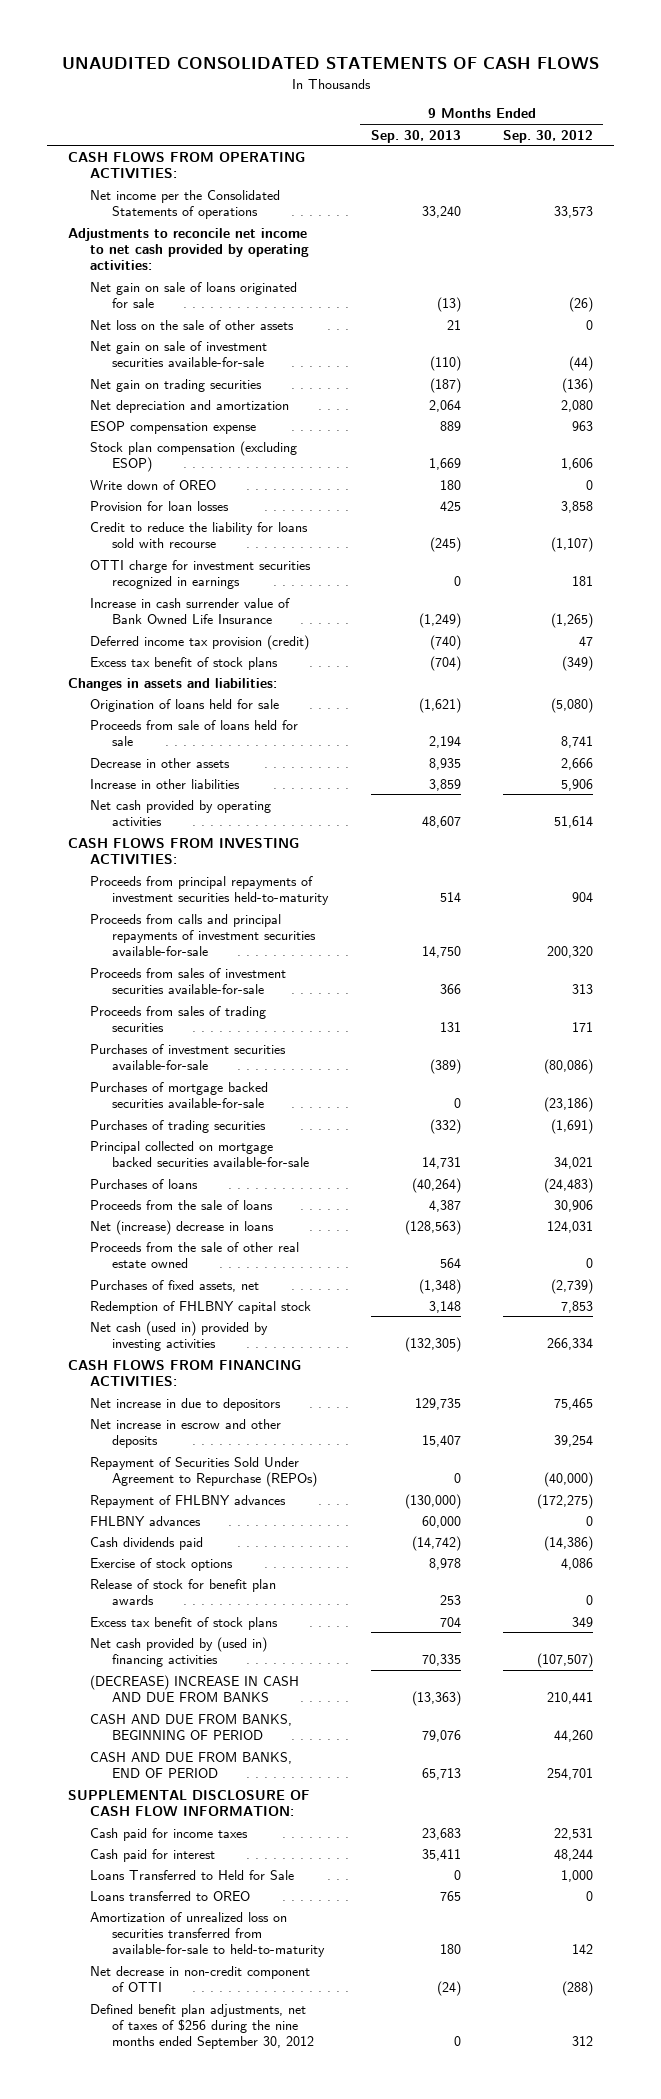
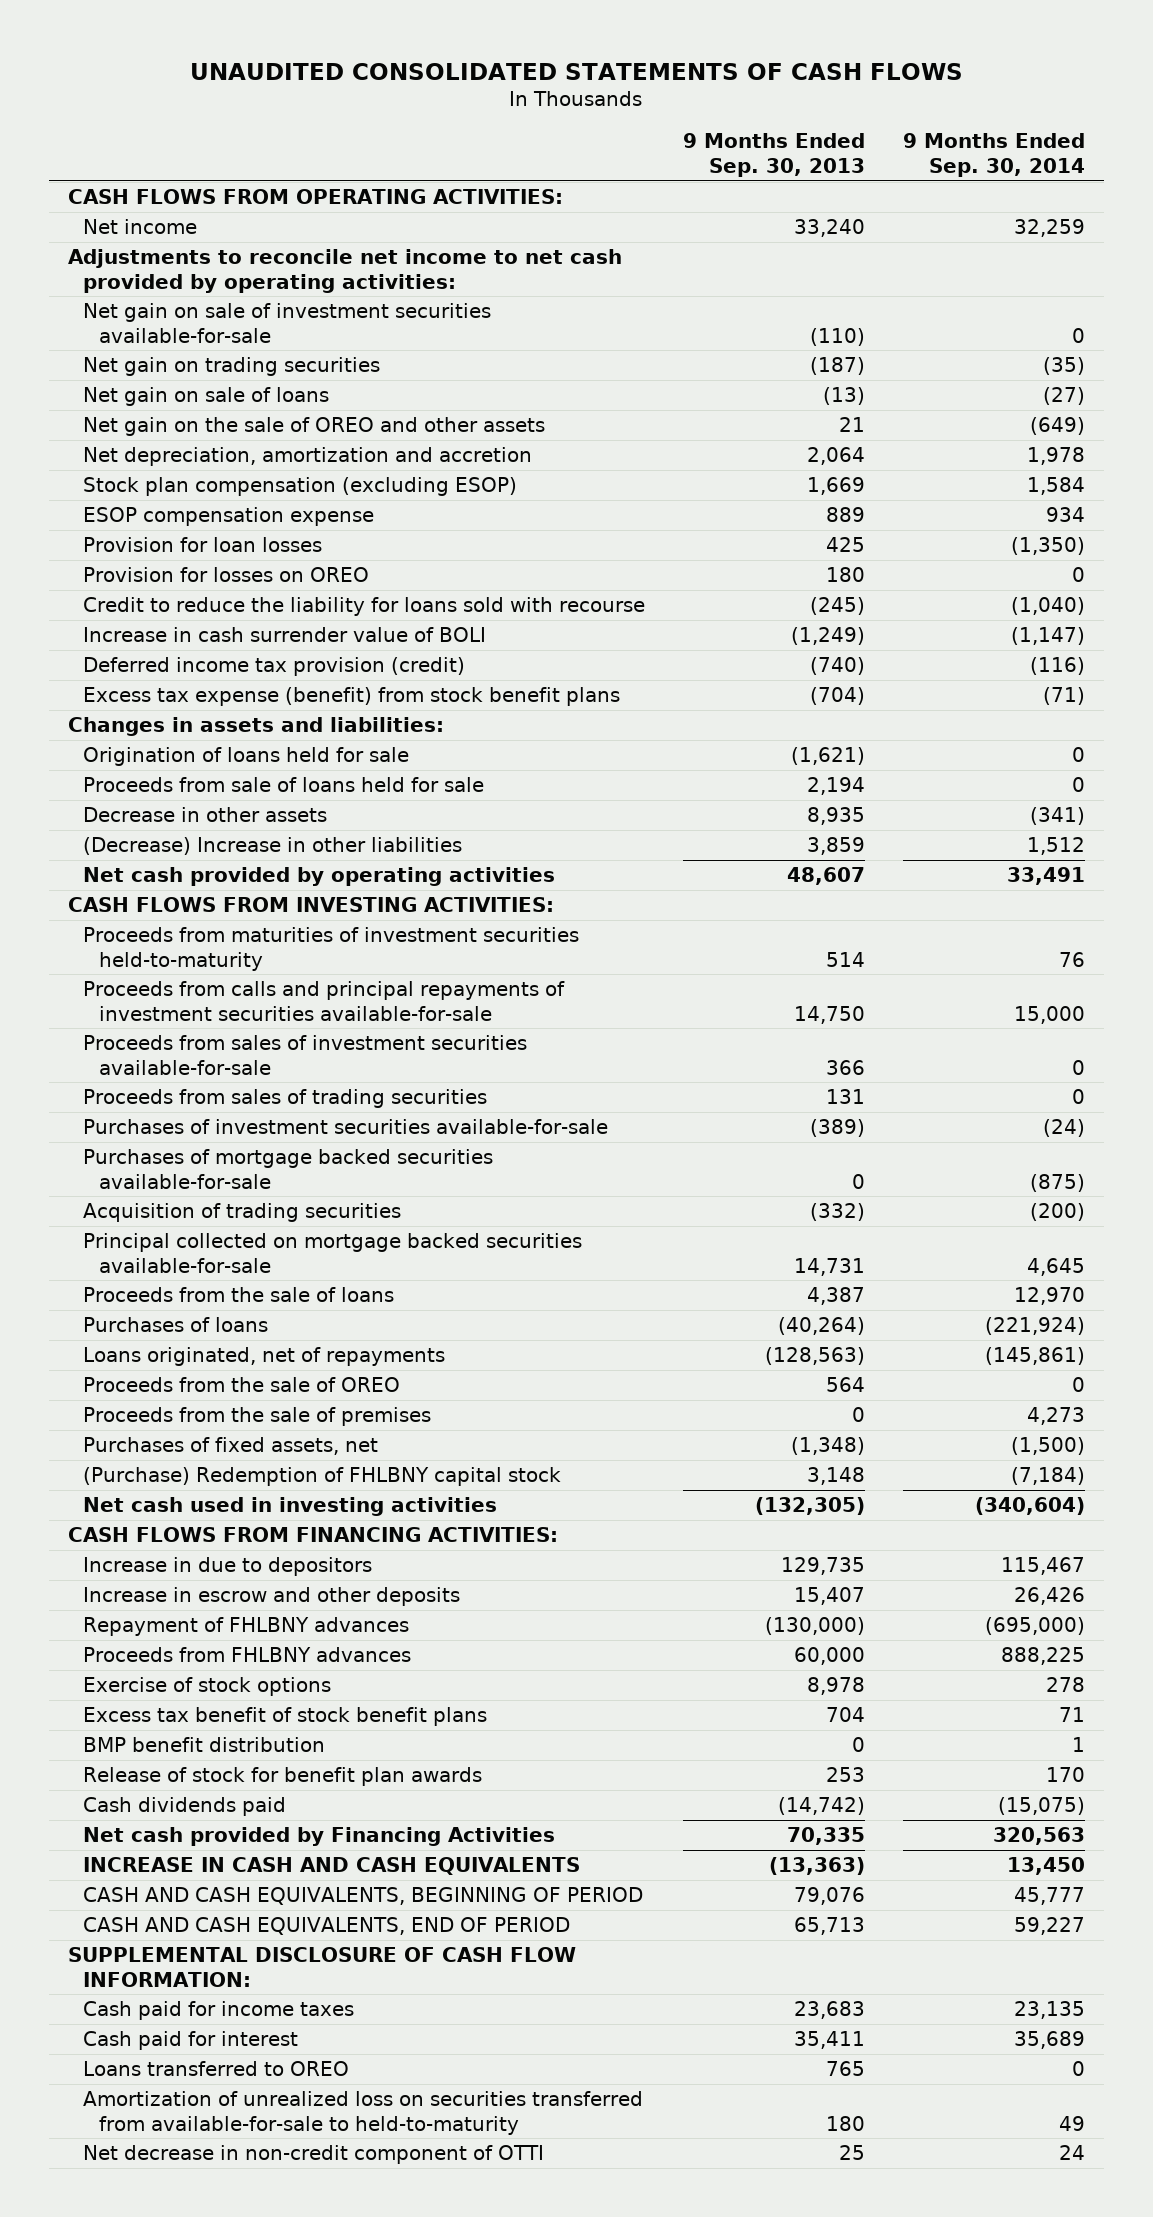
[502,129,593,143] Sep. 30, 2012 -> none
none -> [903,133,1086,178] 9 Months Ended Sep. 30, 2014
[90,189,281,220] Net income per the Consolidated Statements of operations -> [83,219,198,235] Net income
[90,281,298,309] Net gain on sale of loans originated for sale -> none
[90,319,295,330] Net loss on the sale of other assets -> none
none -> [83,387,330,407] Net gain on sale of loans
none -> [83,417,546,437] Net gain on the sale of OREO and other assets
[90,399,290,413] Net depreciation and amortization -> [83,447,533,467] Net depreciation, amortization and accretion
[90,479,217,490] Write down of OREO -> none
[90,420,257,434] ESOP compensation expense -> [83,507,375,527] ESOP compensation expense
none -> [83,567,370,583] Provision for losses on OREO
[90,559,312,590] OTTI charge for investment securities recognized in earnings -> none
[90,597,291,625] Increase in cash surrender value of Bank Owned Life Insurance -> [83,627,487,643] Increase in cash surrender value of BOLI
[90,656,279,670] Excess tax benefit of stock plans -> [83,687,621,707] Excess tax expense (benefit) from stock benefit plans
[90,778,241,789] Increase in other liabilities -> [83,837,463,856] (Decrease) Increase in other liabilities
[90,875,330,906] Proceeds from principal repayments of investment securities held-to-maturity -> [83,927,580,971] Proceeds from maturities of investment securities held-to-maturity
[90,1119,267,1133] Purchases of trading securities -> [83,1203,402,1223] Acquisition of trading securities
[90,1178,199,1189] Purchases of loans -> [83,1317,269,1333] Purchases of loans
[90,1219,275,1235] Net (increase) decrease in loans -> [83,1347,446,1367] Loans originated, net of repayments
[90,1241,300,1269] Proceeds from the sale of other real estate owned -> [83,1377,401,1393] Proceeds from the sale of OREO
none -> [83,1407,432,1427] Proceeds from the sale of premises
[90,1300,312,1314] Redemption of FHLBNY capital stock -> [83,1467,562,1487] (Purchase) Redemption of FHLBNY capital stock
[90,1320,269,1352] Net cash (used in) provided by investing activities -> [83,1497,498,1517] Net cash used in investing activities
[90,1456,318,1488] Repayment of Securities Sold Under Agreement to Repurchase (REPOs) -> none
[90,1397,282,1411] Net increase in due to depositors -> [83,1557,373,1577] Increase in due to depositors
[90,1418,282,1449] Net increase in escrow and other deposits -> [83,1587,461,1607] Increase in escrow and other deposits
[90,1515,202,1526] FHLBNY advances -> [83,1647,412,1663] Proceeds from FHLBNY advances
none -> [83,1707,488,1727] Excess tax benefit of stock benefit plans
none -> [83,1737,326,1753] BMP benefit distribution
[90,1616,279,1630] Excess tax benefit of stock plans -> none
[90,1536,204,1550] Cash dividends paid -> [83,1797,287,1817] Cash dividends paid
[90,1636,268,1668] Net cash provided by (used in) financing activities -> [83,1827,556,1847] Net cash provided by Financing Activities
[90,1674,300,1703] (DECREASE) INCREASE IN CASH AND DUE FROM BANKS -> [83,1857,581,1876] INCREASE IN CASH AND CASH EQUIVALENTS
[90,1713,293,1741] CASH AND DUE FROM BANKS, BEGINNING OF PERIOD -> [83,1887,644,1906] CASH AND CASH EQUIVALENTS, BEGINNING OF PERIOD
[90,1751,293,1779] CASH AND DUE FROM BANKS, END OF PERIOD -> [83,1917,571,1936] CASH AND CASH EQUIVALENTS, END OF PERIOD
[90,1869,295,1880] Loans Transferred to Held for Sale -> none
[90,2003,315,2050] Defined benefit plan adjustments, net of taxes of $256 during the nine months ended September 30, 2012 -> none
[436,1981,461,1997] (24) -> [839,2145,866,2161] 25

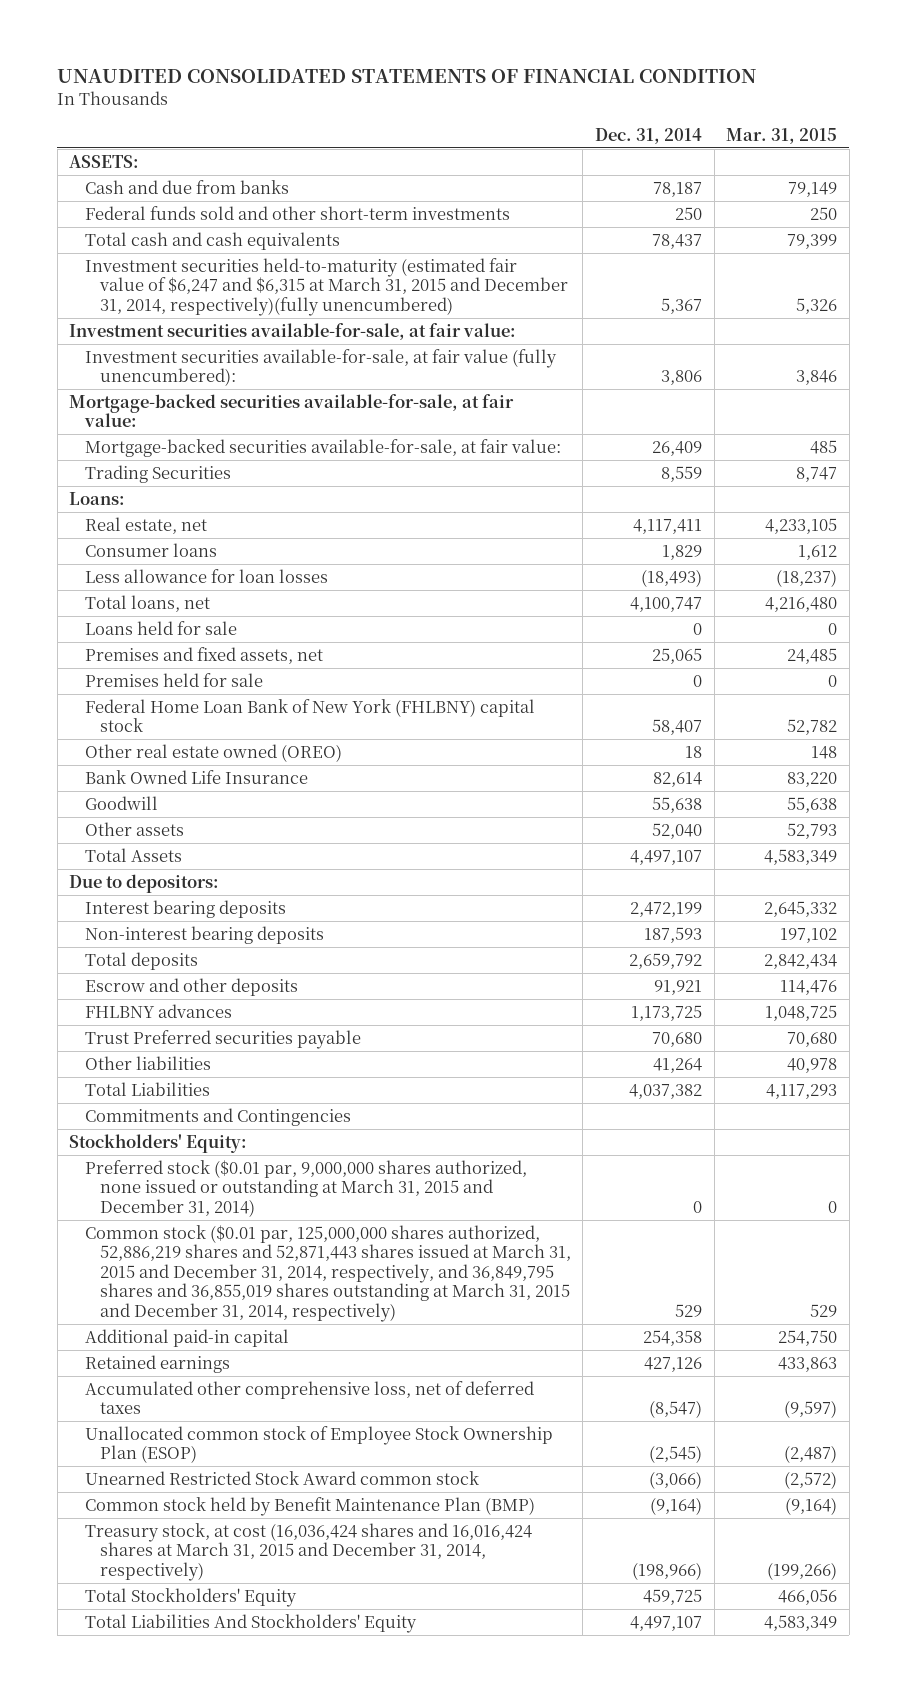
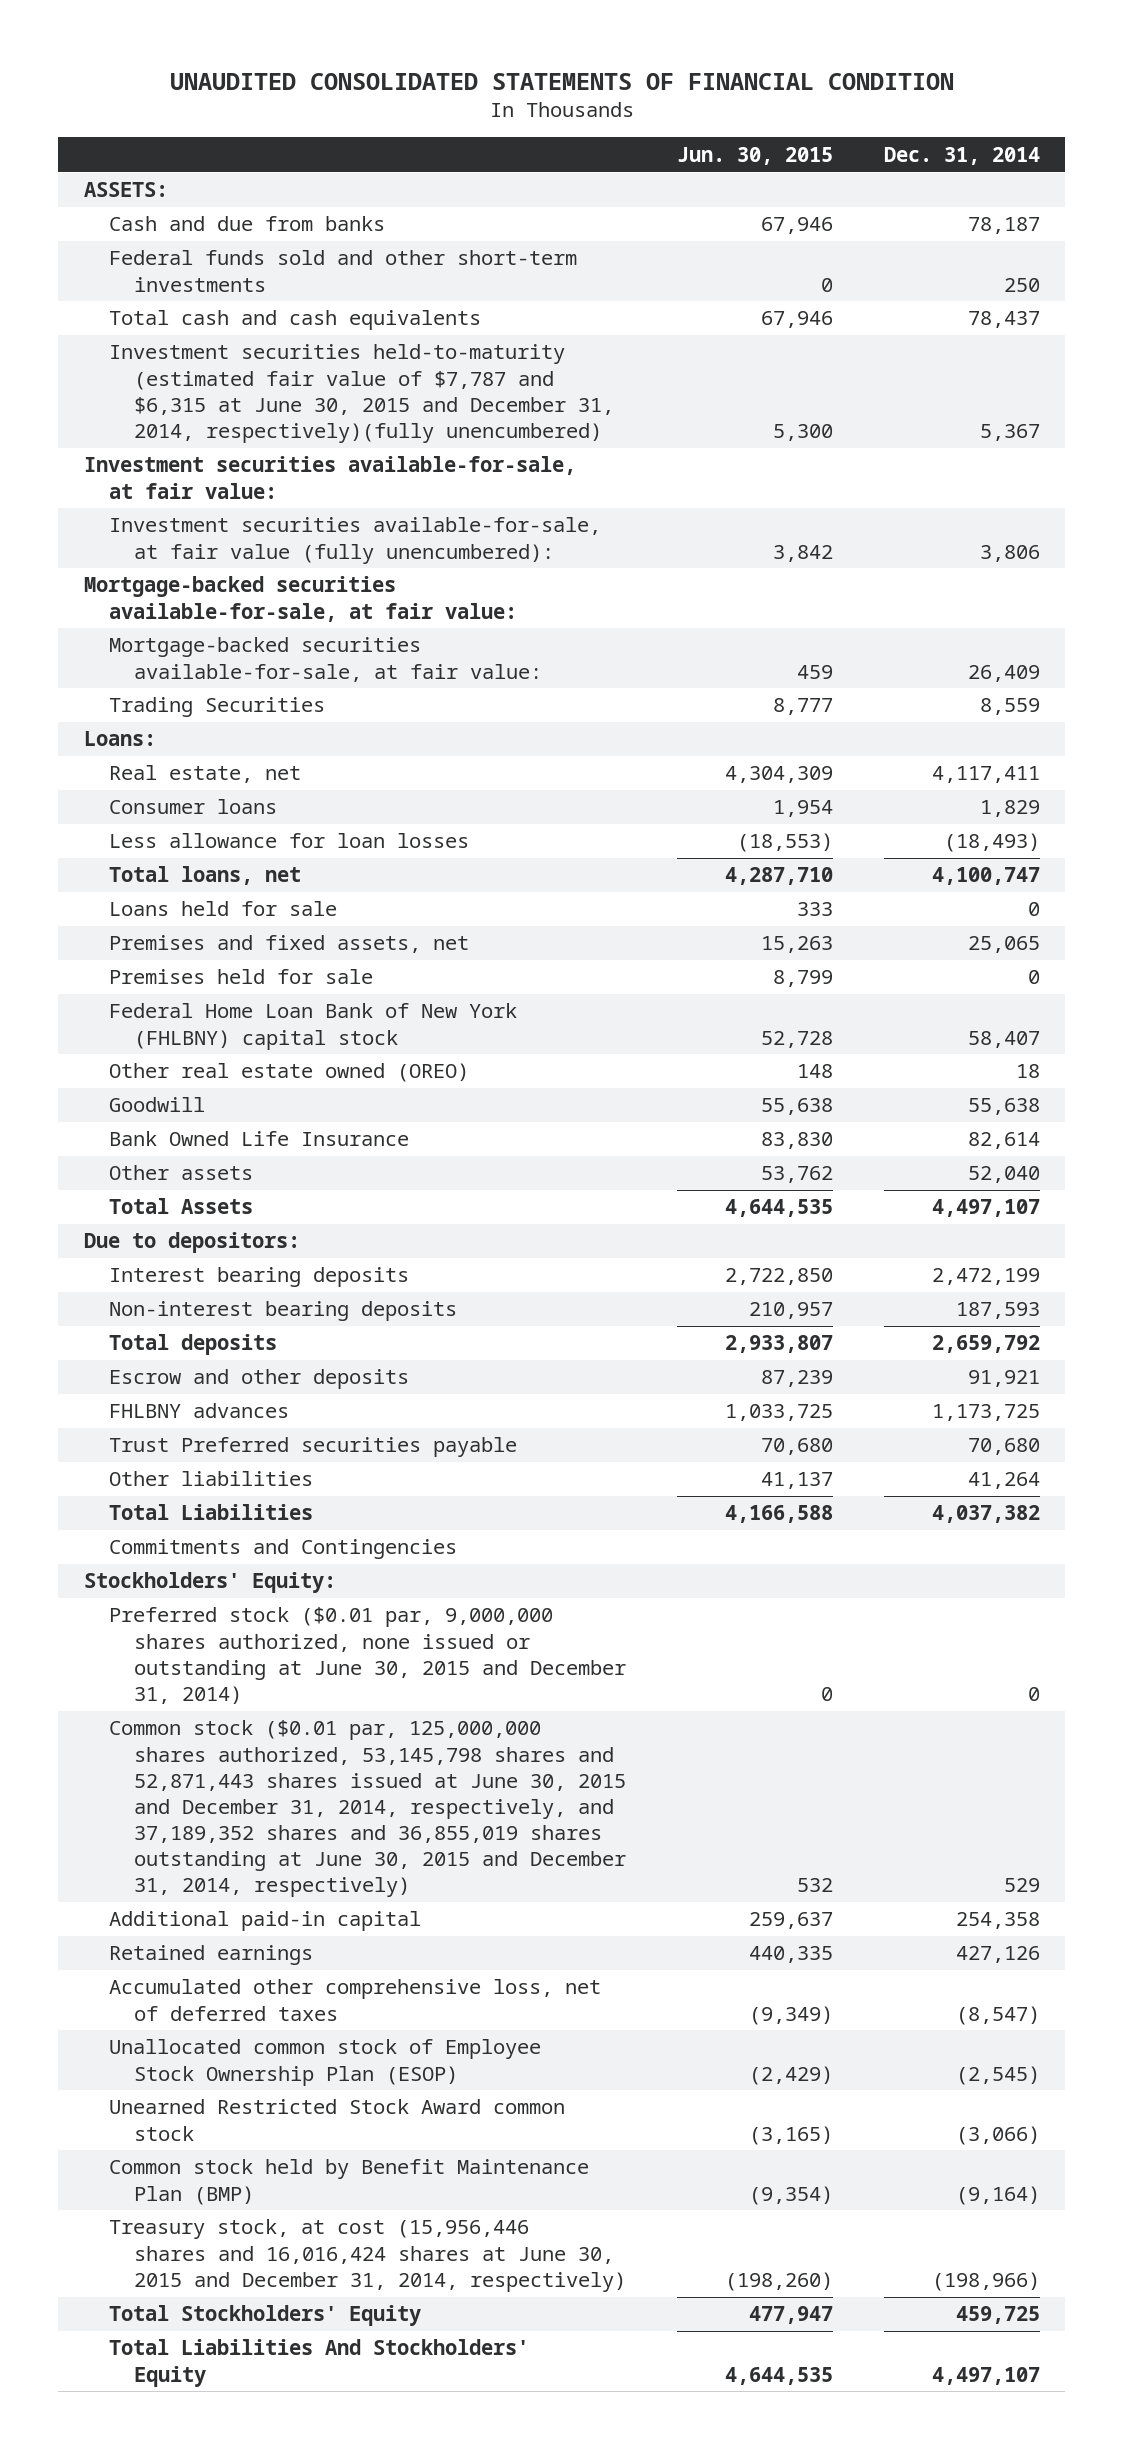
[726,127,838,144] Mar. 31, 2015 -> none
none -> [676,146,833,165] Jun. 30, 2015
[84,257,568,316] Investment securities held-to-maturity (estimated fair value of $6,247 and $6,315 at March 31, 2015 and December 31, 2014, respectively)(fully unencumbered) -> [108,344,614,443] Investment securities held-to-maturity (estimated fair value of $7,787 and $6,315 at June 30, 2015 and December 31, 2014, respectively)(fully unencumbered)
[84,769,308,784] Bank Owned Life Insurance -> [108,1131,409,1147] Bank Owned Life Insurance
[84,1159,527,1217] Preferred stock ($0.01 par, 9,000,000 shares authorized, none issued or outstanding at March 31, 2015 and December 31, 2014) -> [108,1607,626,1704] Preferred stock ($0.01 par, 9,000,000 shares authorized, none issued or outstanding at June 30, 2015 and December 31, 2014)
[84,1224,571,1322] Common stock ($0.01 par, 125,000,000 shares authorized, 52,886,219 shares and 52,871,443 shares issued at March 31, 2015 and December 31, 2014, respectively, and 36,849,795 shares and 36,855,019 shares outstanding at March 31, 2015 and December 31, 2014, respectively) -> [108,1720,626,1898] Common stock ($0.01 par, 125,000,000 shares authorized, 53,145,798 shares and 52,871,443 shares issued at June 30, 2015 and December 31, 2014, respectively, and 37,189,352 shares and 36,855,019 shares outstanding at June 30, 2015 and December 31, 2014, respectively)
[84,1522,532,1581] Treasury stock, at cost (16,036,424 shares and 16,016,424 shares at March 31, 2015 and December 31, 2014, respectively) -> [108,2219,626,2292] Treasury stock, at cost (15,956,446 shares and 16,016,424 shares at June 30, 2015 and December 31, 2014, respectively)

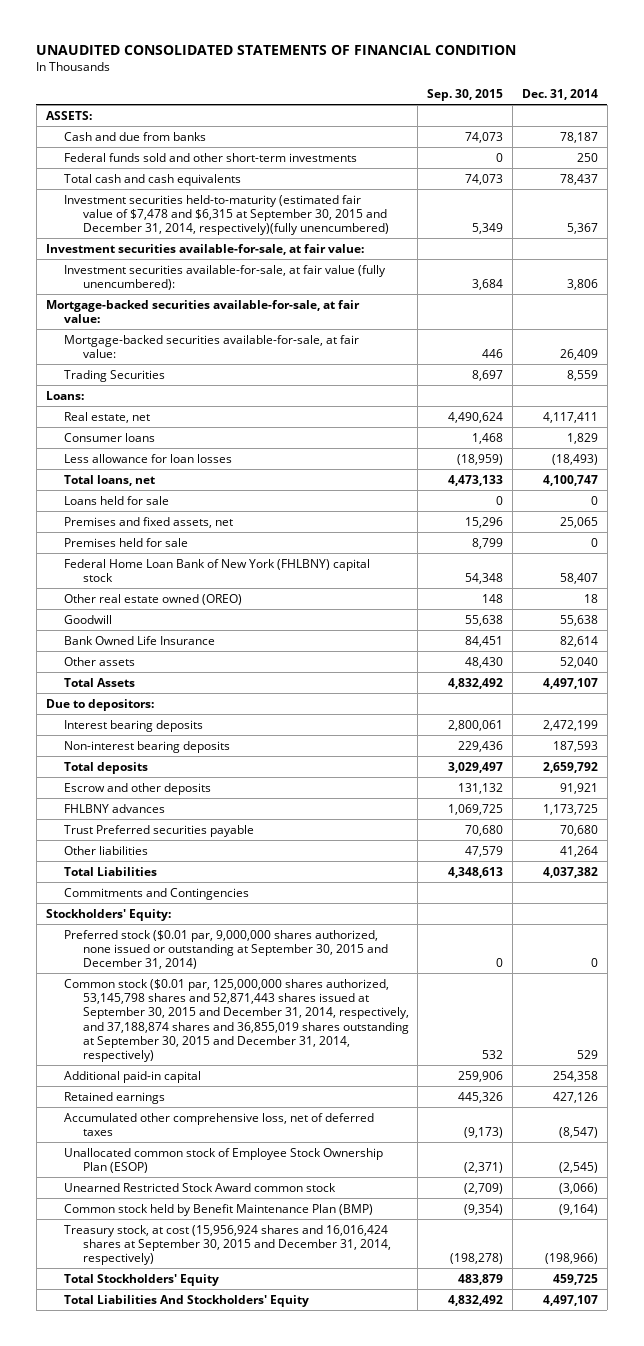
[676,146,833,165] Jun. 30, 2015 -> none
none -> [427,88,504,101] Sep. 30, 2015
[108,344,614,443] Investment securities held-to-maturity (estimated fair value of $7,787 and $6,315 at June 30, 2015 and December 31, 2014, respectively)(fully unencumbered) -> [64,194,389,236] Investment securities held-to-maturity (estimated fair value of $7,478 and $6,315 at September 30, 2015 and December 31, 2014, respectively)(fully unencumbered)
[108,1607,626,1704] Preferred stock ($0.01 par, 9,000,000 shares authorized, none issued or outstanding at June 30, 2015 and December 31, 2014) -> [64,929,388,970] Preferred stock ($0.01 par, 9,000,000 shares authorized, none issued or outstanding at September 30, 2015 and December 31, 2014)
[108,1720,626,1898] Common stock ($0.01 par, 125,000,000 shares authorized, 53,145,798 shares and 52,871,443 shares issued at June 30, 2015 and December 31, 2014, respectively, and 37,189,352 shares and 36,855,019 shares outstanding at June 30, 2015 and December 31, 2014, respectively) -> [64,978,409,1063] Common stock ($0.01 par, 125,000,000 shares authorized, 53,145,798 shares and 52,871,443 shares issued at September 30, 2015 and December 31, 2014, respectively, and 37,188,874 shares and 36,855,019 shares outstanding at September 30, 2015 and December 31, 2014, respectively)
[108,2219,626,2292] Treasury stock, at cost (15,956,446 shares and 16,016,424 shares at June 30, 2015 and December 31, 2014, respectively) -> [64,1224,391,1266] Treasury stock, at cost (15,956,924 shares and 16,016,424 shares at September 30, 2015 and December 31, 2014, respectively)

